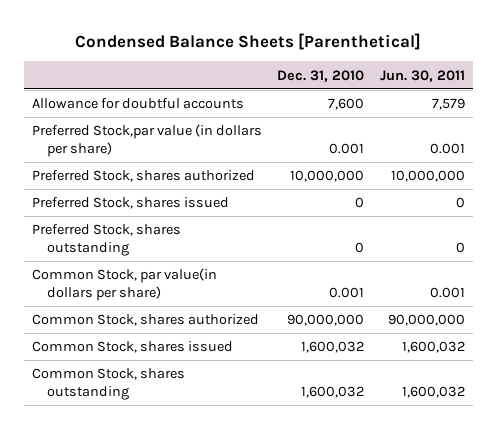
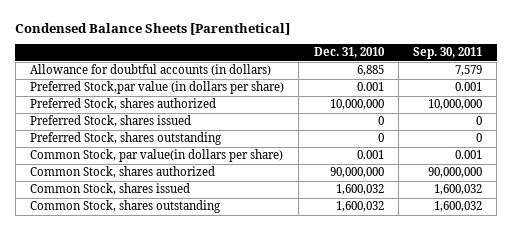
[380,69,466,82] Jun. 30, 2011 -> none
none -> [413,47,483,60] Sep. 30, 2011
[31,98,244,110] Allowance for doubtful accounts -> [29,64,271,77] Allowance for doubtful accounts (in dollars)
[328,98,365,111] 7,600 -> [356,65,384,77] 6,885

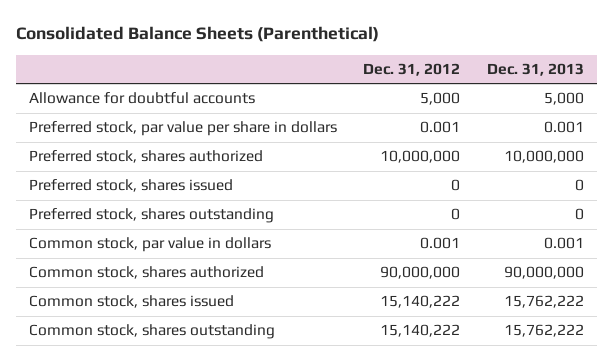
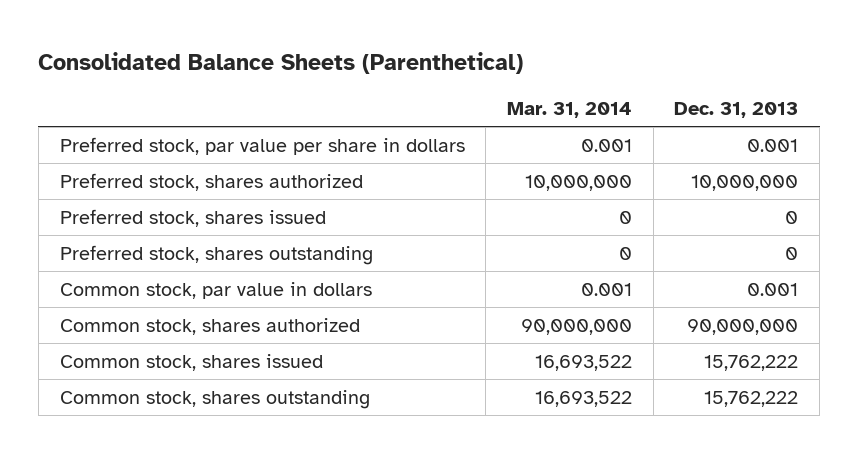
[363,62,461,76] Dec. 31, 2012 -> none
none -> [507,101,633,118] Mar. 31, 2014
[28,92,255,105] Allowance for doubtful accounts -> none

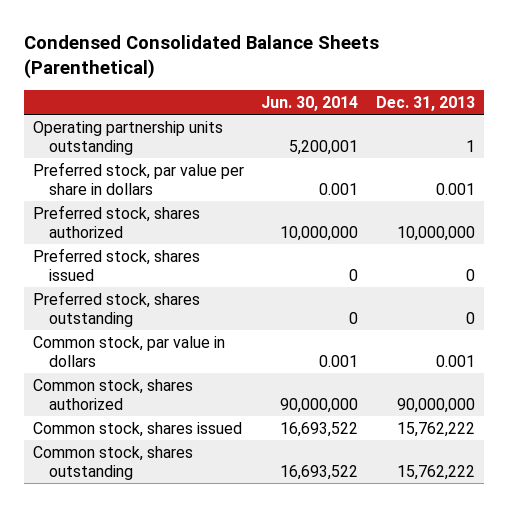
[38,51,524,74] Consolidated Balance Sheets (Parenthetical) -> [23,34,379,80] Condensed Consolidated Balance Sheets (Parenthetical)
[507,101,633,118] Mar. 31, 2014 -> none
none -> [261,95,359,111] Jun. 30, 2014
none -> [32,120,223,155] Operating partnership units outstanding

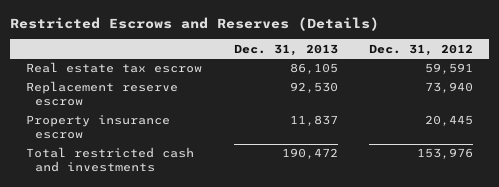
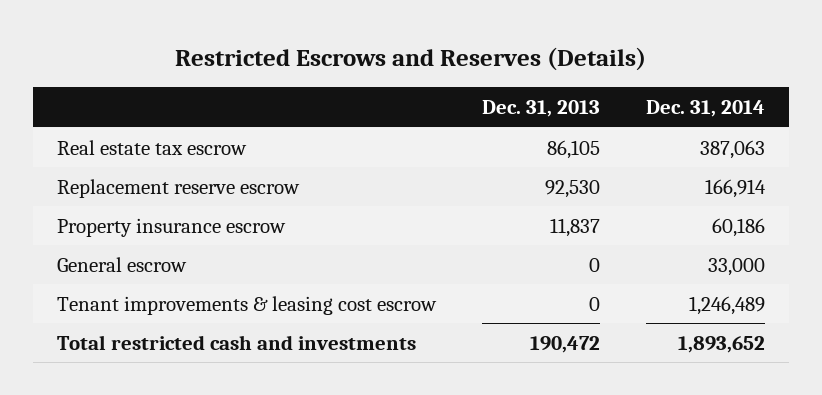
[369,43,474,56] Dec. 31, 2012 -> none
none -> [646,100,766,118] Dec. 31, 2014
none -> [56,256,187,272] General escrow
none -> [56,295,437,315] Tenant improvements & leasing cost escrow

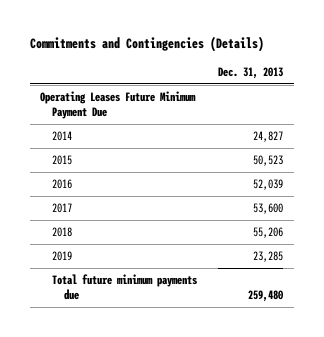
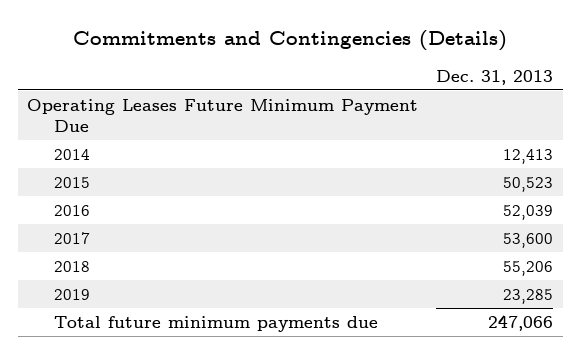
[253,130,284,142] 24,827 -> [503,148,554,164] 12,413
[248,290,284,303] 259,480 -> [488,314,554,331] 247,066

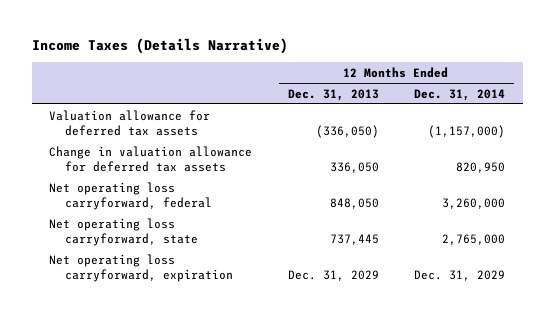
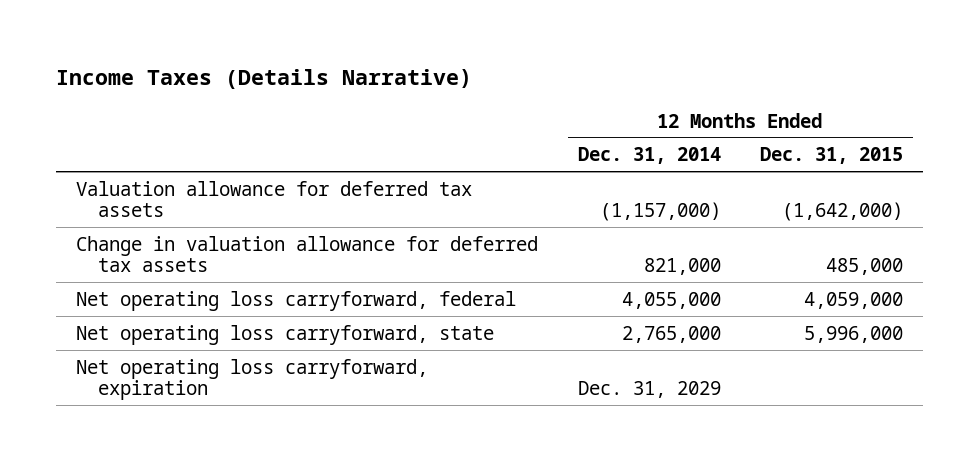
[287,88,379,101] Dec. 31, 2013 -> none
none -> [760,147,904,165] Dec. 31, 2015
[455,161,505,173] 820,950 -> [643,258,721,276] 821,000
[441,197,505,209] 3,260,000 -> [621,291,721,309] 4,055,000

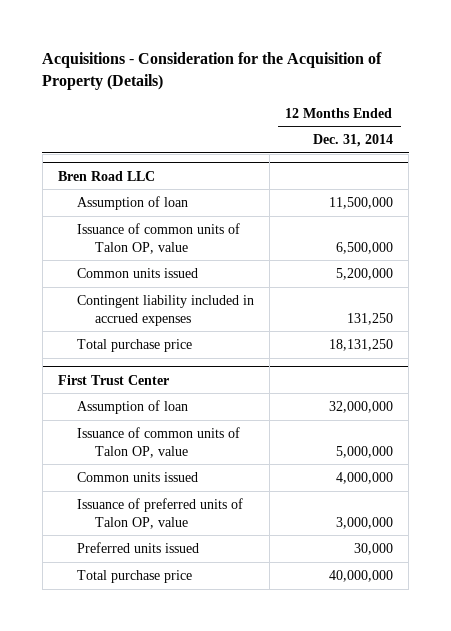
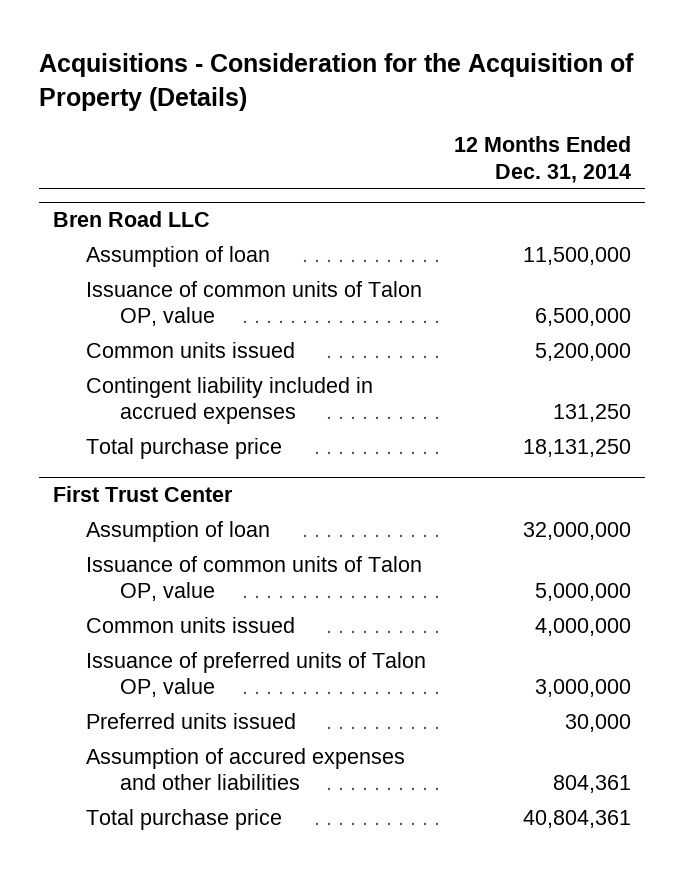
none -> [86,747,406,790] Assumption of accured expenses and other liabilities
[328,569,393,582] 40,000,000 -> [523,809,632,828] 40,804,361

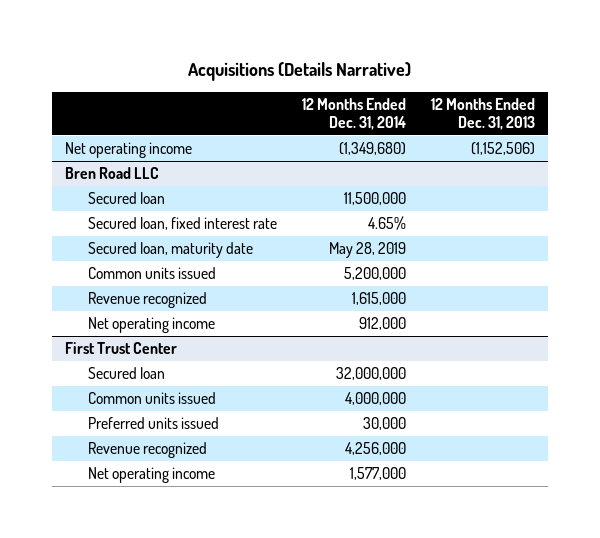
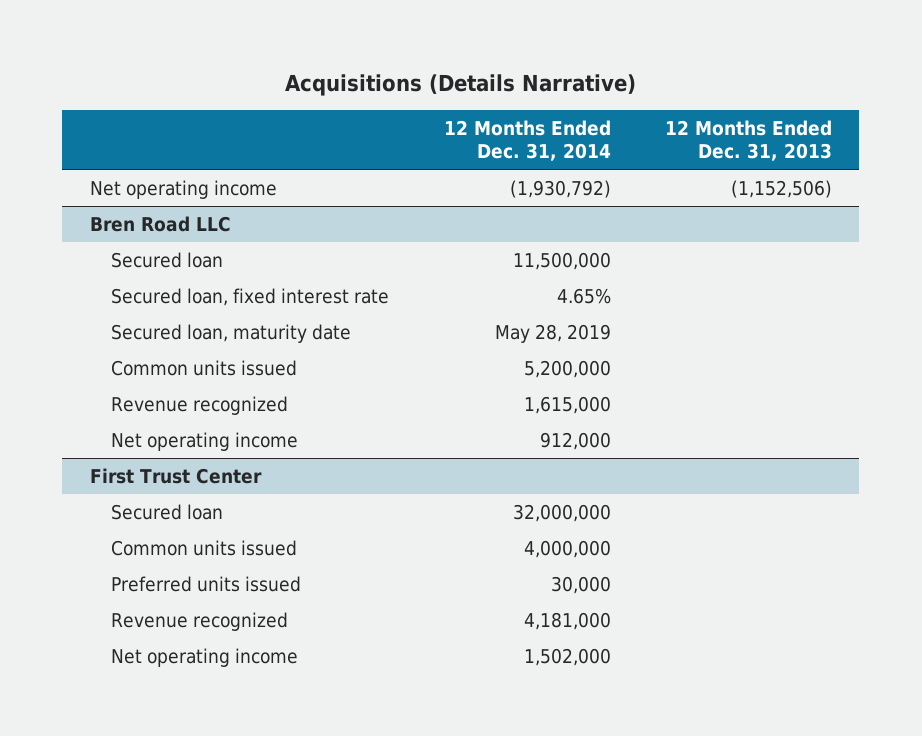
[339,141,407,155] (1,349,680) -> [509,179,611,198] (1,930,792)
[345,441,407,455] 4,256,000 -> [523,611,611,630] 4,181,000
[350,466,407,480] 1,577,000 -> [523,647,611,666] 1,502,000

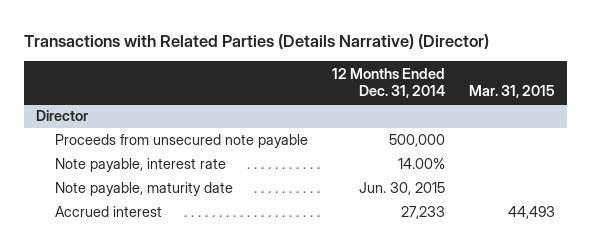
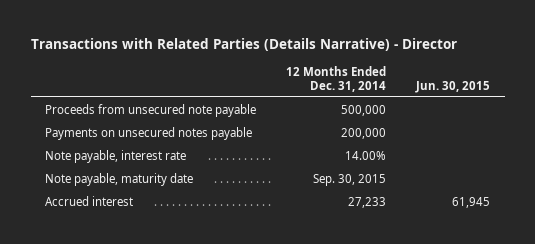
[24,33,490,49] Transactions with Related Parties (Details Narrative) (Director) -> [30,37,457,51] Transactions with Related Parties (Details Narrative) - Director
[468,85,555,99] Mar. 31, 2015 -> none
none -> [414,80,490,93] Jun. 30, 2015
[36,110,89,122] Director -> none
none -> [45,126,253,140] Payments on unsecured notes payable
[358,182,445,196] Jun. 30, 2015 -> [313,173,387,186] Sep. 30, 2015

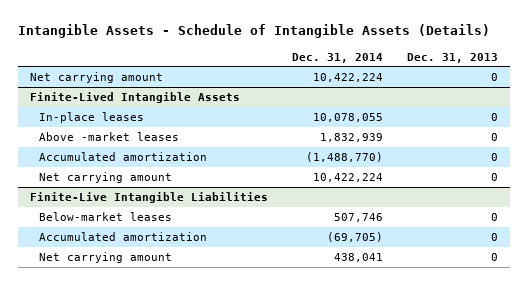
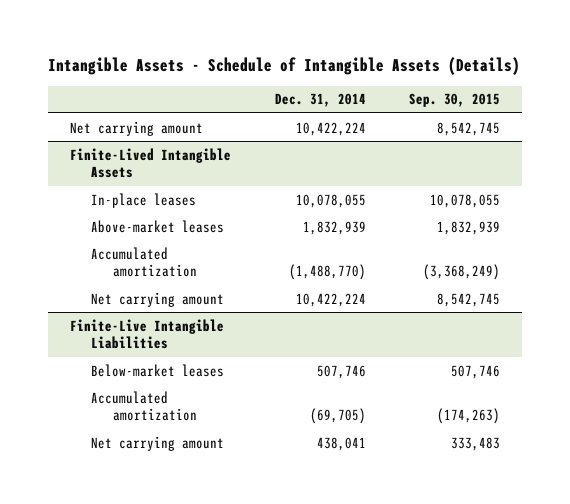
[407,52,499,63] Dec. 31, 2013 -> none
none -> [409,93,501,108] Sep. 30, 2015
[39,131,180,141] Above -market leases -> [91,219,225,233] Above-market leases

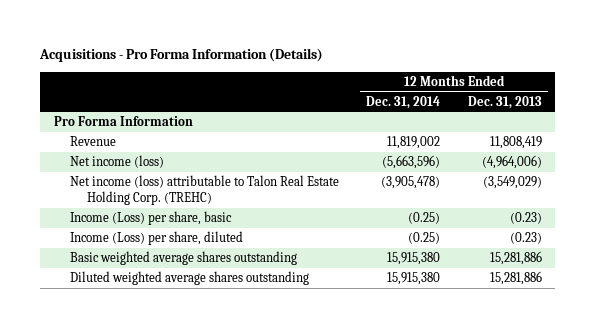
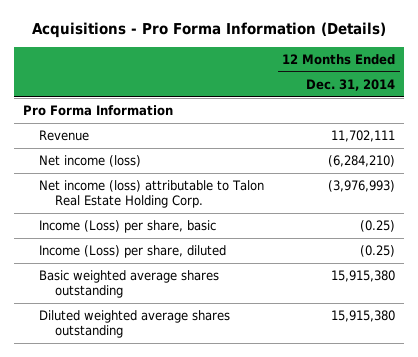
[467,95,542,109] Dec. 31, 2013 -> none
[387,136,441,150] 11,819,002 -> [331,130,396,143] 11,702,111
[382,155,441,170] (5,663,596) -> [328,155,396,168] (6,284,210)
[70,175,340,205] Net income (loss) attributable to Talon Real Estate Holding Corp. (TREHC) -> [39,180,265,209] Net income (loss) attributable to Talon Real Estate Holding Corp.
[381,176,441,190] (3,905,478) -> [328,180,396,193] (3,976,993)

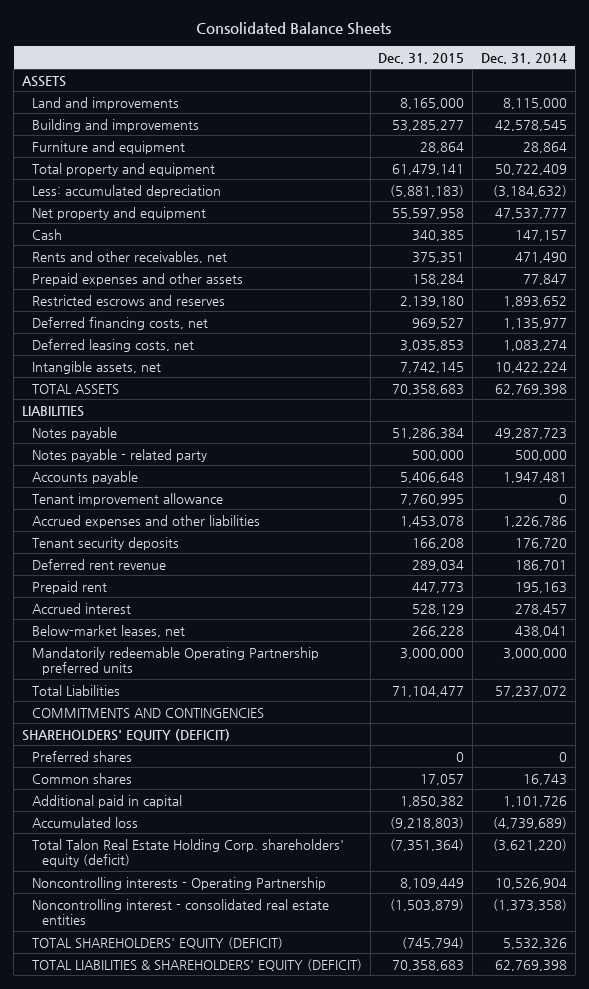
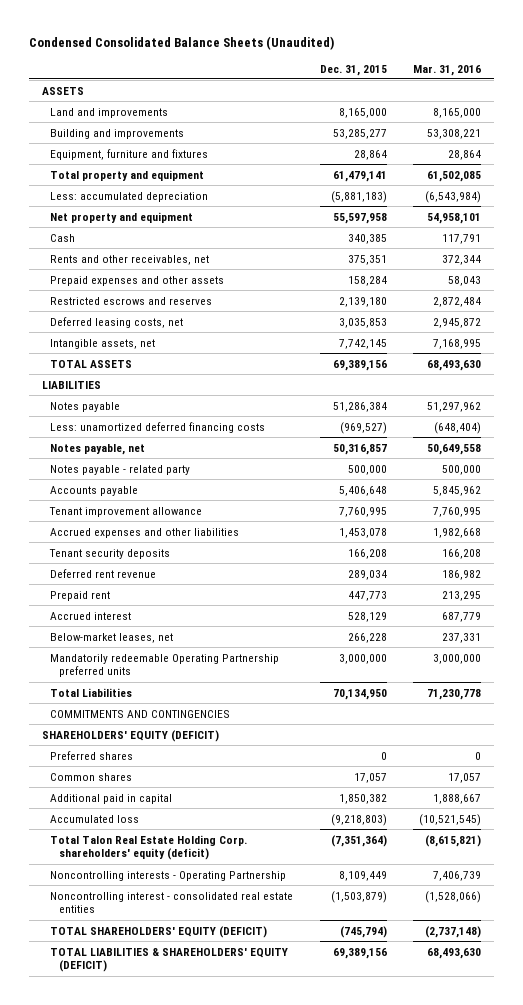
[196,22,392,36] Consolidated Balance Sheets -> [28,35,334,50] Condensed Consolidated Balance Sheets (Unaudited)
[480,52,567,64] Dec. 31, 2014 -> none
none -> [412,64,481,76] Mar. 31, 2016
[31,140,185,154] Furniture and equipment -> [50,148,209,160] Equipment, furniture and fixtures
[31,316,208,330] Deferred financing costs, net -> none
[392,383,465,395] 70,358,683 -> [332,359,387,371] 69,389,156
none -> [50,421,266,433] Less: unamortized deferred financing costs
none -> [50,443,146,455] Notes payable, net
[392,685,465,697] 71,104,477 -> [332,688,387,700] 70,134,950
[392,959,465,971] 70,358,683 -> [332,947,387,959] 69,389,156

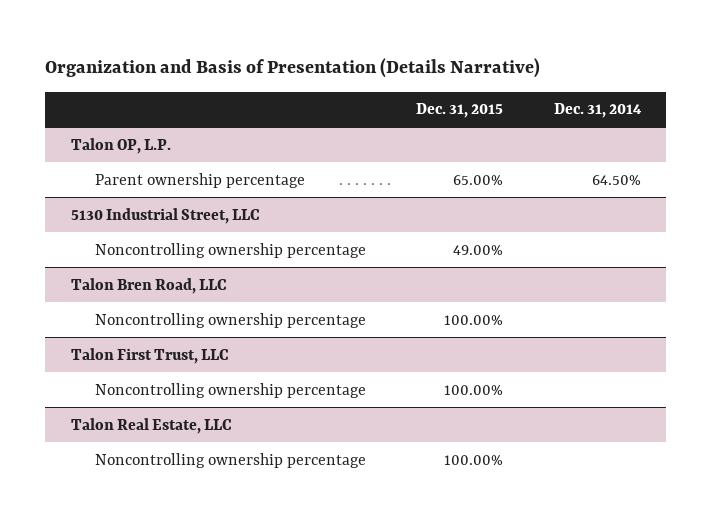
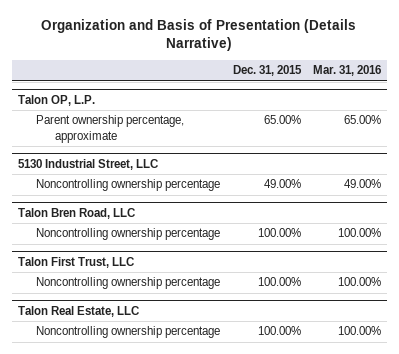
[553,103,642,119] Dec. 31, 2014 -> none
none -> [312,65,381,77] Mar. 31, 2016
[95,172,306,188] Parent ownership percentage -> [36,115,185,143] Parent ownership percentage, approximate

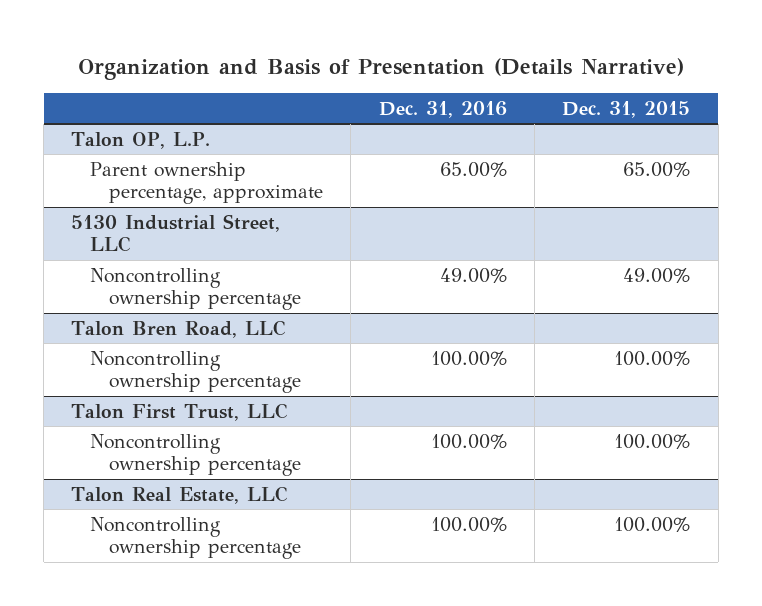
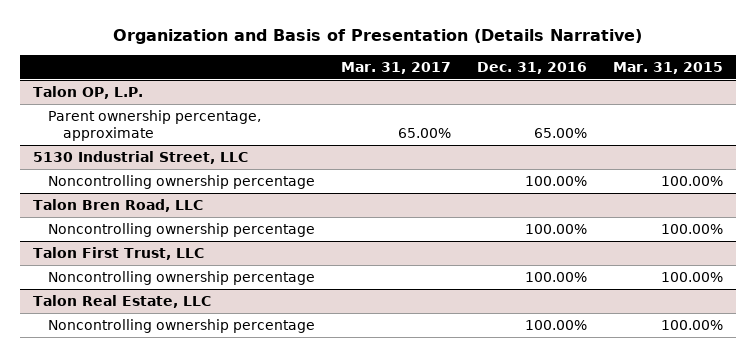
[562,100,691,118] Dec. 31, 2015 -> none
none -> [340,61,451,74] Mar. 31, 2017
none -> [612,61,723,74] Mar. 31, 2015
[439,267,507,283] 49.00% -> [524,175,587,186] 100.00%

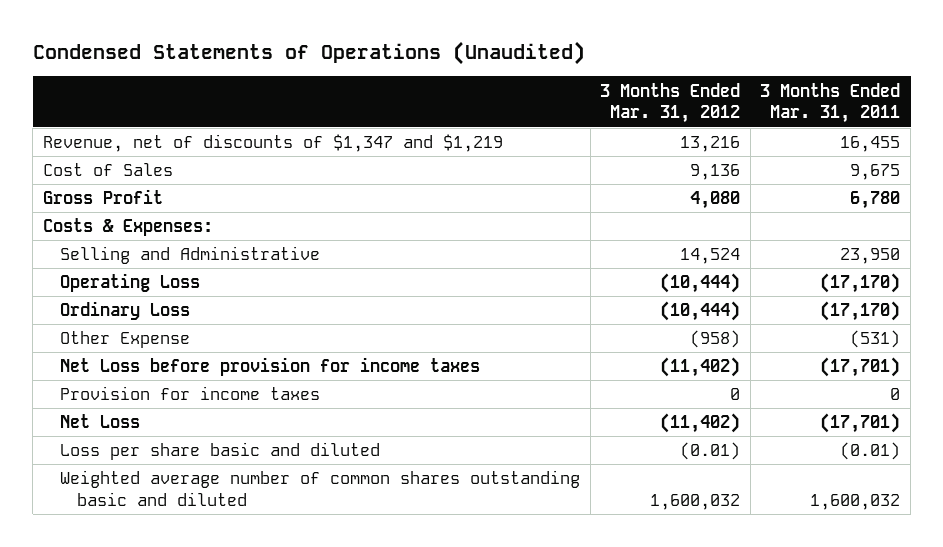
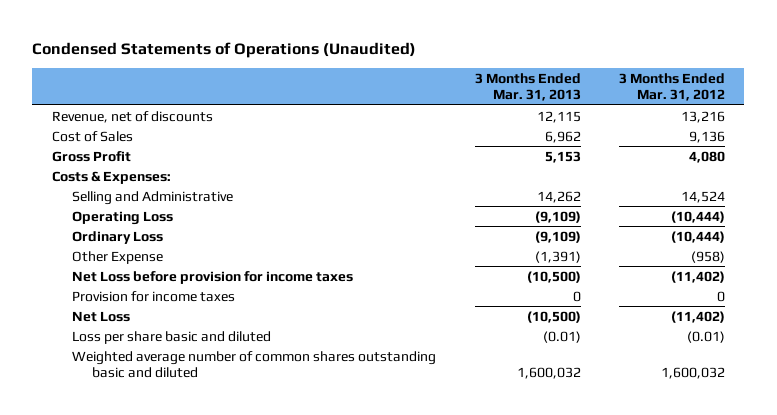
[760,82,901,124] 3 Months Ended Mar. 31, 2011 -> none
none -> [474,72,581,102] 3 Months Ended Mar. 31, 2013
[42,134,503,153] Revenue, net of discounts of $1,347 and $1,219 -> [51,110,213,123] Revenue, net of discounts

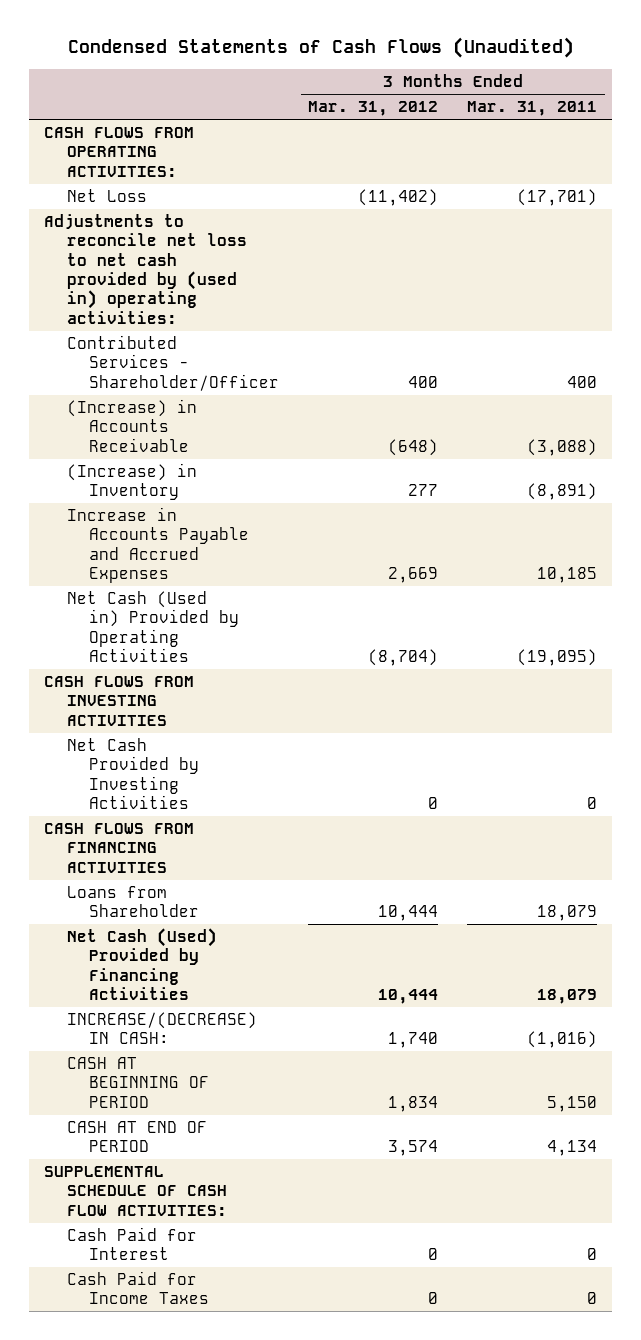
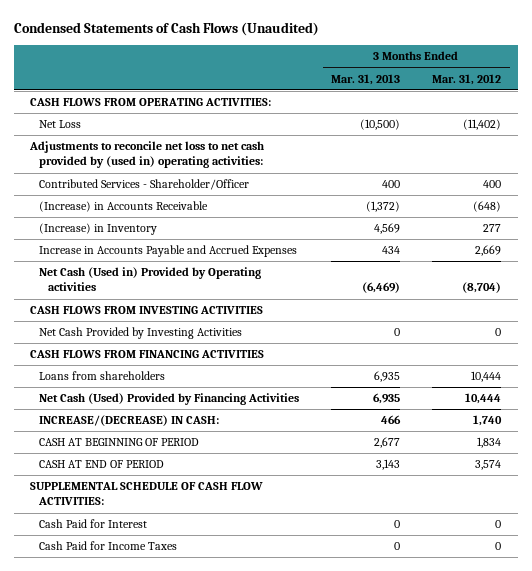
[467,100,598,116] Mar. 31, 2011 -> none
none -> [331,73,401,85] Mar. 31, 2013
[66,590,240,663] Net Cash (Used in) Provided by Operating Activities -> [39,267,262,292] Net Cash (Used in) Provided by Operating activities
[66,885,200,918] Loans from Shareholder -> [39,371,166,381] Loans from shareholders

